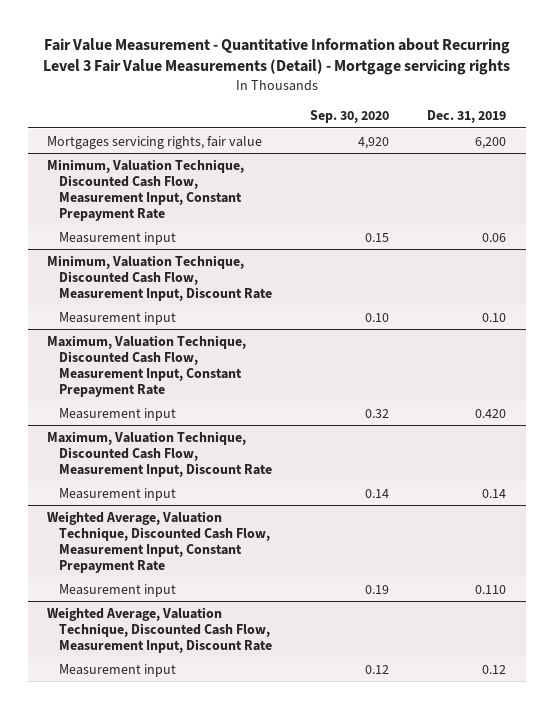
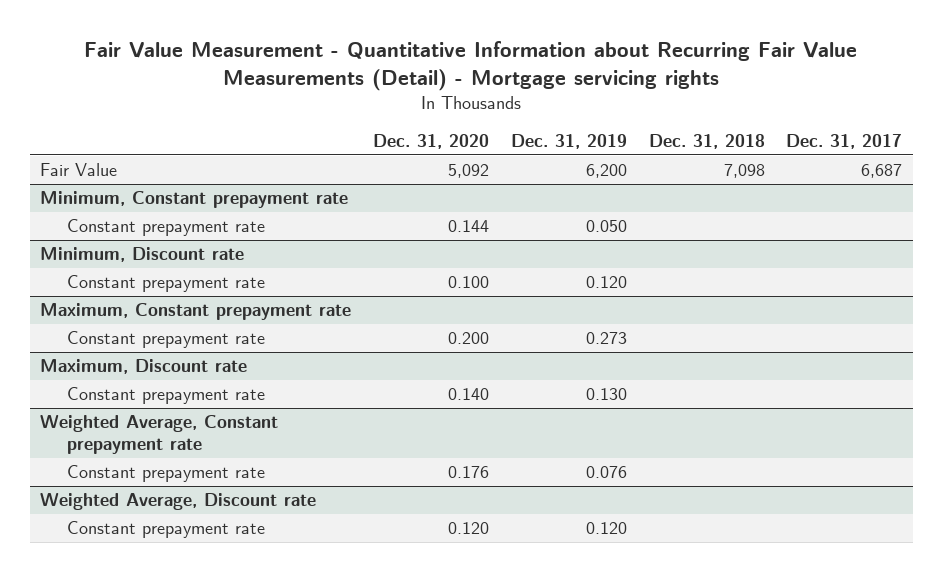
[42,37,510,76] Fair Value Measurement - Quantitative Information about Recurring Level 3 Fair Value Measurements (Detail) - Mortgage servicing rights -> [84,41,858,91] Fair Value Measurement - Quantitative Information about Recurring Fair Value Measurements (Detail) - Mortgage servicing rights
[310,110,390,124] Sep. 30, 2020 -> none
none -> [373,133,490,149] Dec. 31, 2020
none -> [648,133,765,149] Dec. 31, 2018
none -> [786,133,903,149] Dec. 31, 2017
[47,158,245,221] Minimum, Valuation Technique, Discounted Cash Flow, Measurement Input, Constant Prepayment Rate -> none
[58,231,176,245] Measurement input -> none
[47,254,272,301] Minimum, Valuation Technique, Discounted Cash Flow, Measurement Input, Discount Rate -> none
[58,311,176,325] Measurement input -> none
[47,334,247,397] Maximum, Valuation Technique, Discounted Cash Flow, Measurement Input, Constant Prepayment Rate -> none
[58,407,176,421] Measurement input -> none
[47,430,272,477] Maximum, Valuation Technique, Discounted Cash Flow, Measurement Input, Discount Rate -> none
[58,487,176,501] Measurement input -> none
[47,510,270,573] Weighted Average, Valuation Technique, Discounted Cash Flow, Measurement Input, Constant Prepayment Rate -> none
[58,583,176,597] Measurement input -> none
[47,606,272,653] Weighted Average, Valuation Technique, Discounted Cash Flow, Measurement Input, Discount Rate -> none
[58,663,176,677] Measurement input -> none
[47,135,263,149] Mortgages servicing rights, fair value -> [40,163,118,177] Fair Value
none -> [40,191,349,209] Minimum, Constant prepayment rate
none -> [66,219,265,237] Constant prepayment rate
none -> [40,247,245,263] Minimum, Discount rate
none -> [66,275,265,293] Constant prepayment rate
none -> [40,303,352,321] Maximum, Constant prepayment rate
none -> [66,331,265,349] Constant prepayment rate
none -> [40,359,248,375] Maximum, Discount rate
none -> [66,387,265,405] Constant prepayment rate
none -> [40,415,279,455] Weighted Average, Constant prepayment rate
none -> [66,465,265,483] Constant prepayment rate
none -> [40,493,317,511] Weighted Average, Discount rate
none -> [66,521,265,539] Constant prepayment rate

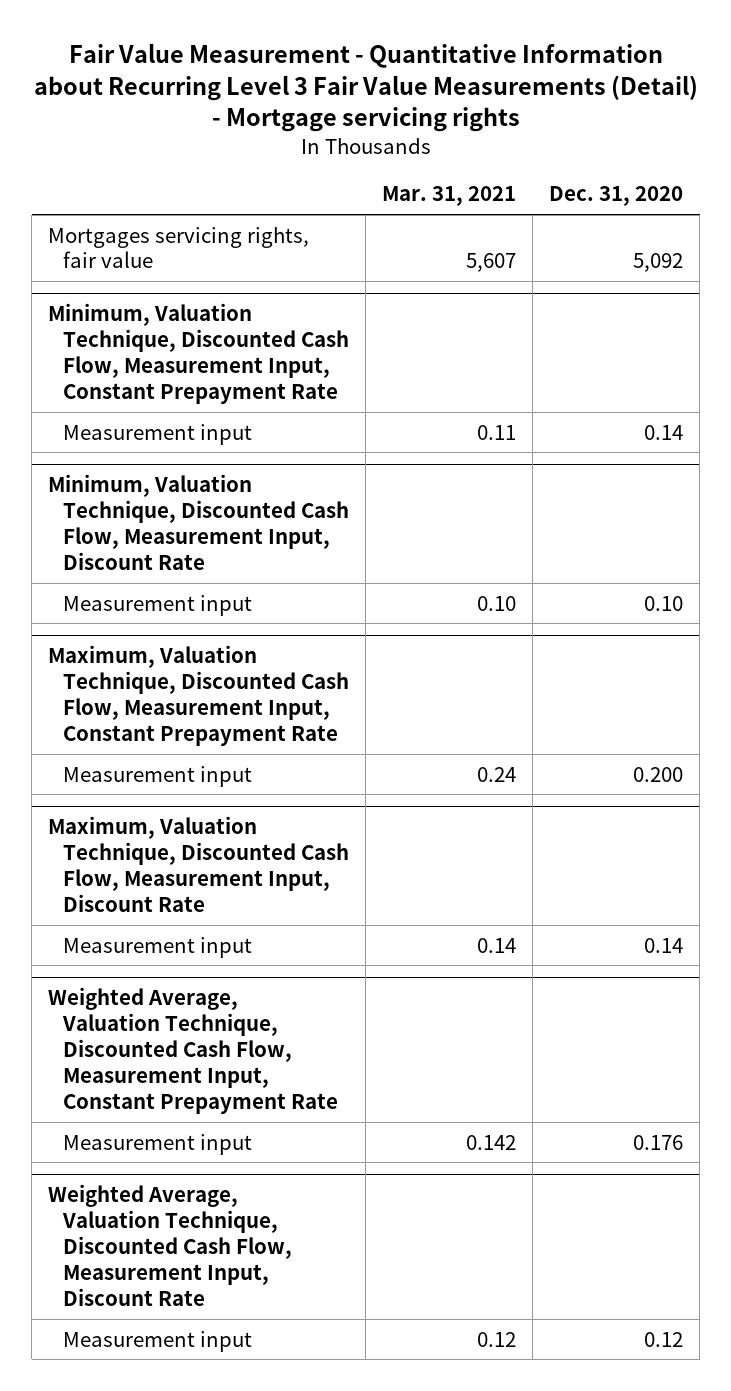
[84,41,858,91] Fair Value Measurement - Quantitative Information about Recurring Fair Value Measurements (Detail) - Mortgage servicing rights -> [33,43,698,133] Fair Value Measurement - Quantitative Information about Recurring Level 3 Fair Value Measurements (Detail) - Mortgage servicing rights
[510,133,627,149] Dec. 31, 2019 -> none
[648,133,765,149] Dec. 31, 2018 -> none
[786,133,903,149] Dec. 31, 2017 -> none
none -> [381,186,516,207] Mar. 31, 2021
[40,191,349,209] Minimum, Constant prepayment rate -> none
[66,219,265,237] Constant prepayment rate -> none
[40,247,245,263] Minimum, Discount rate -> none
[66,275,265,293] Constant prepayment rate -> none
[40,303,352,321] Maximum, Constant prepayment rate -> none
[40,359,248,375] Maximum, Discount rate -> none
[66,387,265,405] Constant prepayment rate -> none
[40,415,279,455] Weighted Average, Constant prepayment rate -> none
[40,493,317,511] Weighted Average, Discount rate -> none
[66,521,265,539] Constant prepayment rate -> none
[40,163,118,177] Fair Value -> [48,226,310,269] Mortgages servicing rights, fair value
none -> [48,303,349,404] Minimum, Valuation Technique, Discounted Cash Flow, Measurement Input, Constant Prepayment Rate
none -> [62,423,252,445] Measurement input
none -> [48,474,349,570] Minimum, Valuation Technique, Discounted Cash Flow, Measurement Input, Discount Rate
none -> [62,594,252,616] Measurement input
none -> [48,645,349,746] Maximum, Valuation Technique, Discounted Cash Flow, Measurement Input, Constant Prepayment Rate
[66,331,265,349] Constant prepayment rate -> [62,765,252,787] Measurement input
none -> [48,816,349,912] Maximum, Valuation Technique, Discounted Cash Flow, Measurement Input, Discount Rate
none -> [62,936,252,958] Measurement input
none -> [48,987,338,1114] Weighted Average, Valuation Technique, Discounted Cash Flow, Measurement Input, Constant Prepayment Rate
[66,465,265,483] Constant prepayment rate -> [62,1133,252,1155] Measurement input
none -> [48,1184,292,1306] Weighted Average, Valuation Technique, Discounted Cash Flow, Measurement Input, Discount Rate
none -> [62,1330,252,1352] Measurement input

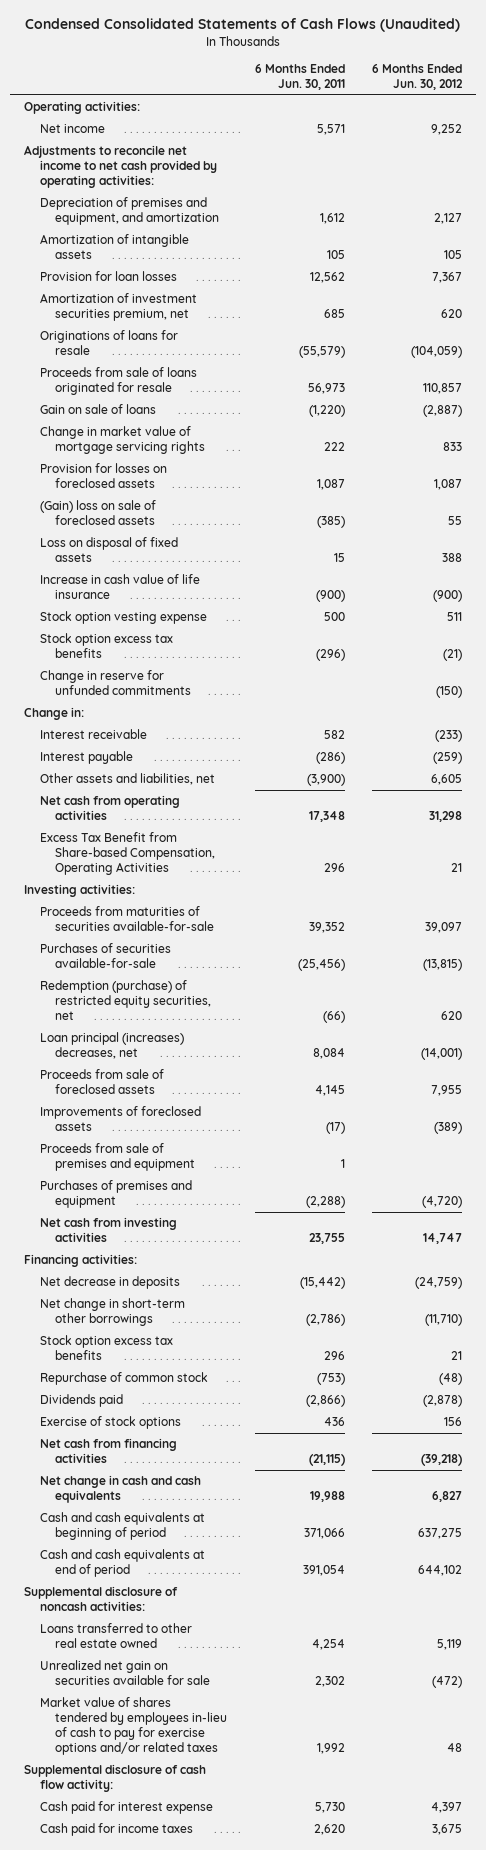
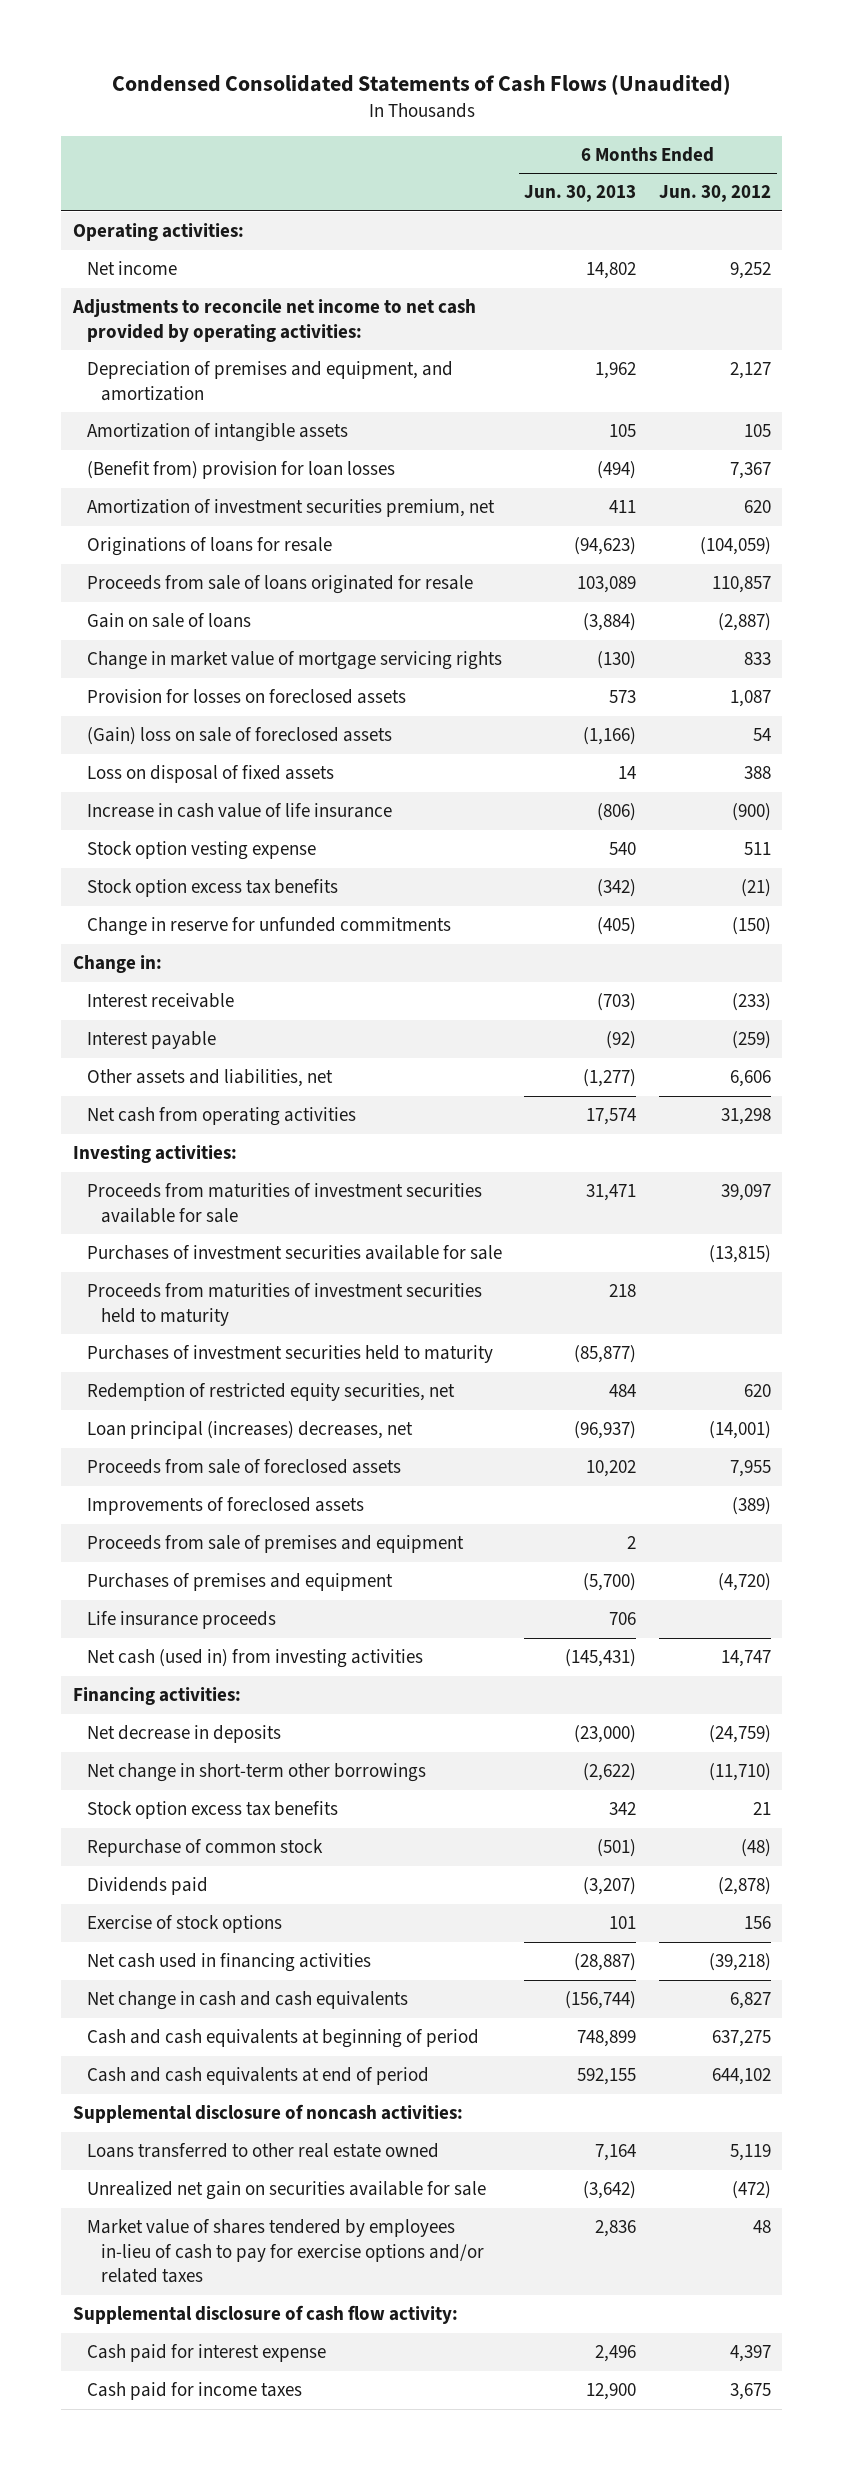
[254,64,345,91] 6 Months Ended Jun. 30, 2011 -> none
none -> [524,185,637,203] Jun. 30, 2013
[39,271,177,282] Provision for loan losses -> [86,461,395,480] (Benefit from) provision for loan losses
[448,516,463,526] 55 -> [752,728,771,742] 54
[431,774,463,786] 6,605 -> [729,1070,771,1088] 6,606
[39,832,216,876] Excess Tax Benefit from Share-based Compensation, Operating Activities -> none
[39,906,215,932] Proceeds from maturities of securities available-for-sale -> [86,1183,482,1223] Proceeds from maturities of investment securities available for sale
[39,943,171,969] Purchases of securities available-for-sale -> [86,1245,502,1261] Purchases of investment securities available for sale
none -> [86,1283,482,1326] Proceeds from maturities of investment securities held to maturity
none -> [86,1345,493,1364] Purchases of investment securities held to maturity
[39,980,212,1021] Redemption (purchase) of restricted equity securities, net -> [86,1383,455,1402] Redemption of restricted equity securities, net
none -> [86,1611,276,1630] Life insurance proceeds
[39,1217,177,1243] Net cash from investing activities -> [86,1649,423,1669] Net cash (used in) from investing activities
[39,1438,177,1464] Net cash from financing activities -> [86,1953,371,1973] Net cash used in financing activities

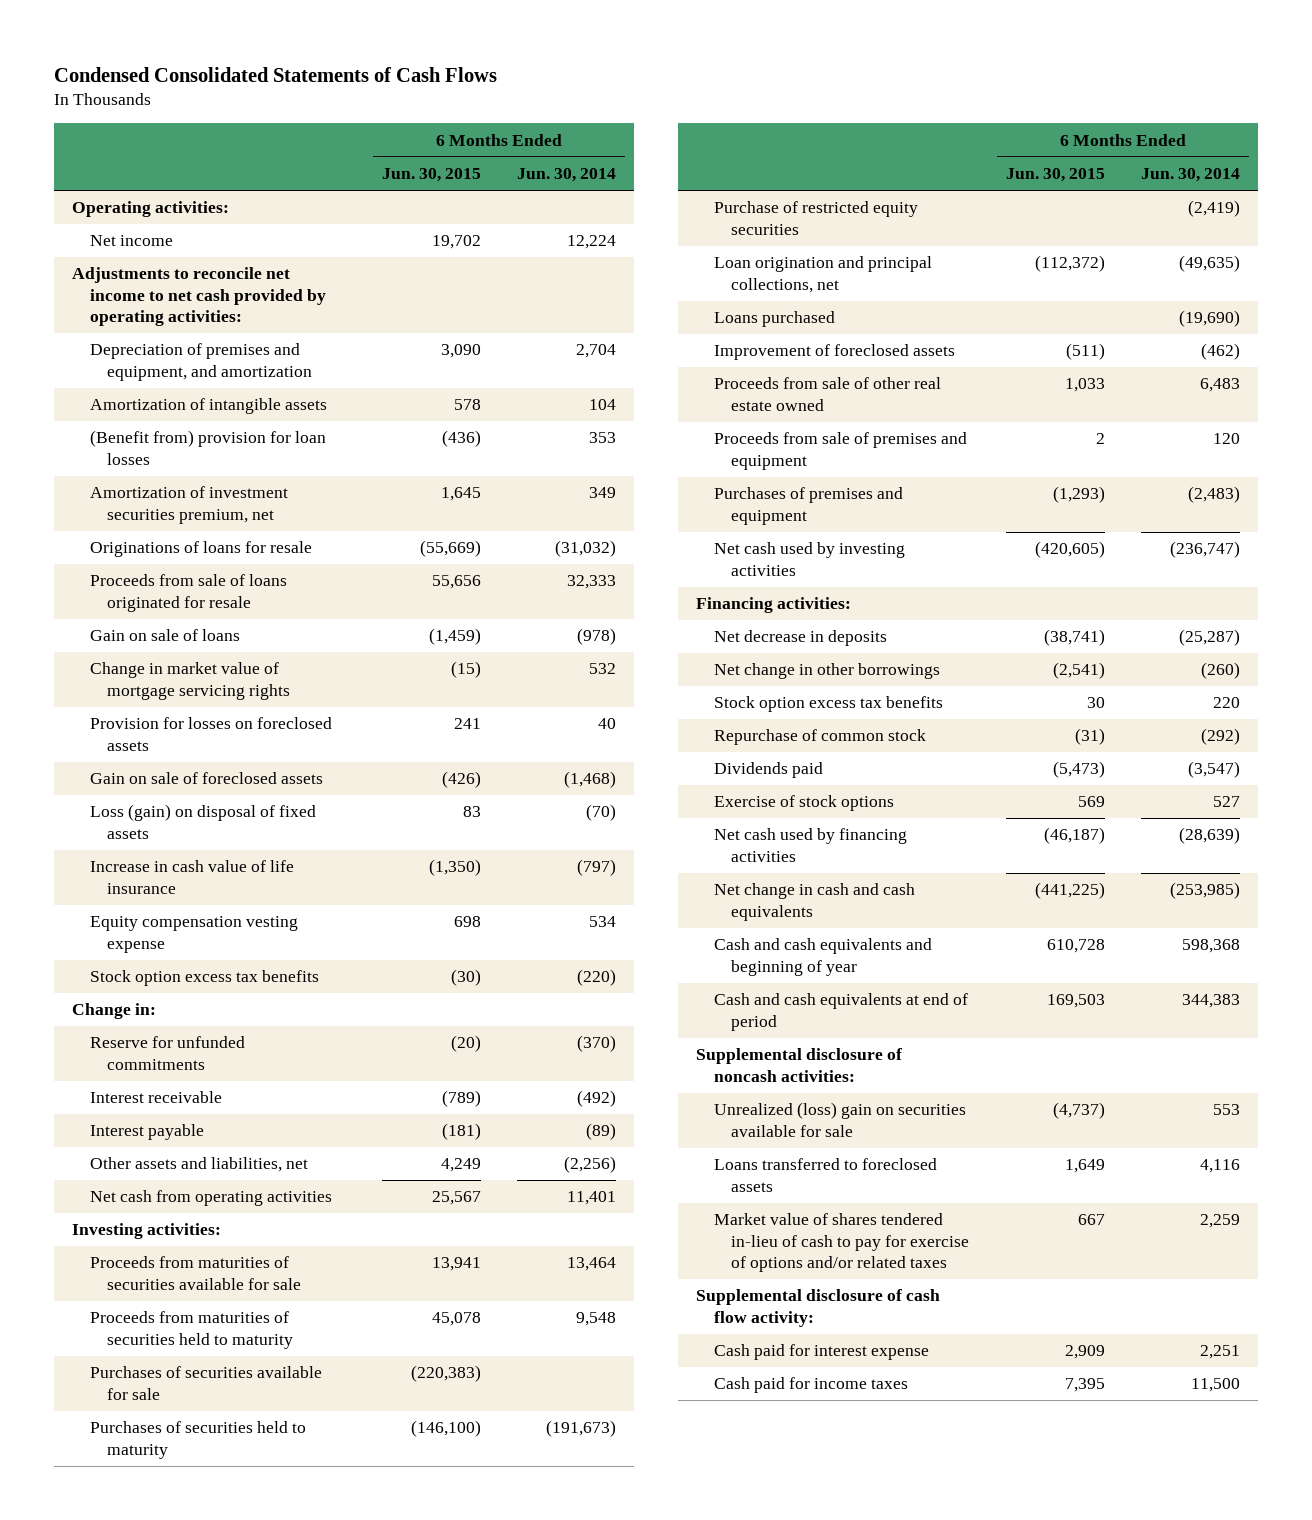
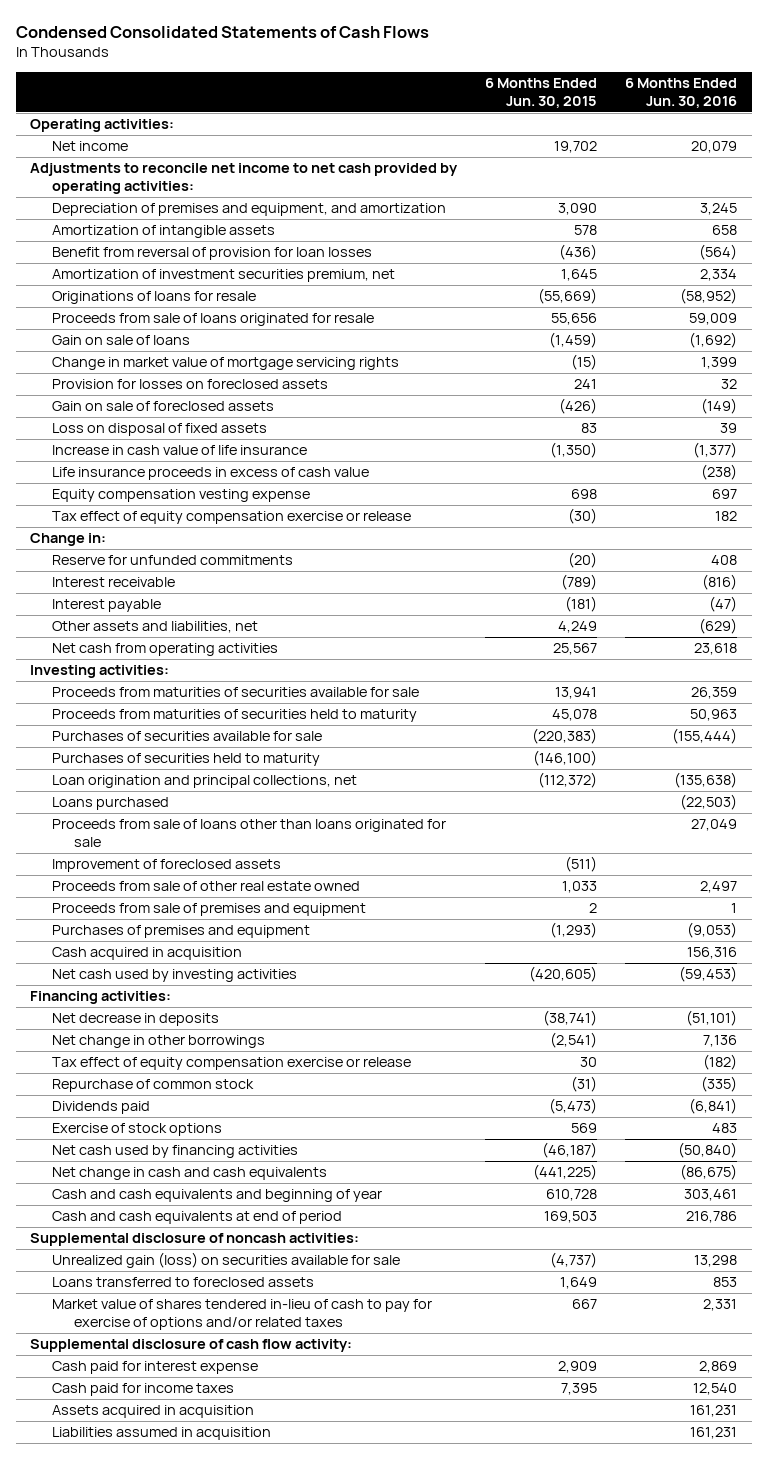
[516,168,616,183] Jun. 30, 2014 -> none
none -> [625,77,738,108] 6 Months Ended Jun. 30, 2016
[89,430,326,465] (Benefit from) provision for loan losses -> [51,247,372,261] Benefit from reversal of provision for loan losses
[89,804,316,839] Loss (gain) on disposal of fixed assets -> [51,423,267,437] Loss on disposal of fixed assets
none -> [51,467,369,481] Life insurance proceeds in excess of cash value
[89,970,319,987] Stock option excess tax benefits -> none
none -> [51,511,411,525] Tax effect of equity compensation exercise or release
[713,201,918,235] Purchase of restricted equity securities -> none
none -> [51,819,446,848] Proceeds from sale of loans other than loans originated for sale
none -> [51,947,242,961] Cash acquired in acquisition
[713,696,943,713] Stock option excess tax benefits -> none
none -> [51,1057,411,1071] Tax effect of equity compensation exercise or release
[713,1102,966,1137] Unrealized (loss) gain on securities available for sale -> [51,1252,400,1269] Unrealized gain (loss) on securities available for sale
none -> [51,1405,254,1419] Assets acquired in acquisition
none -> [51,1427,271,1441] Liabilities assumed in acquisition

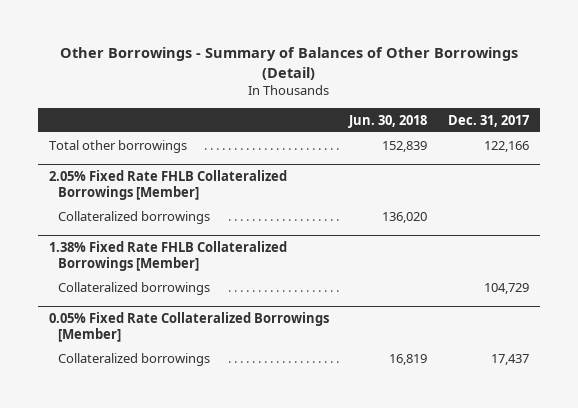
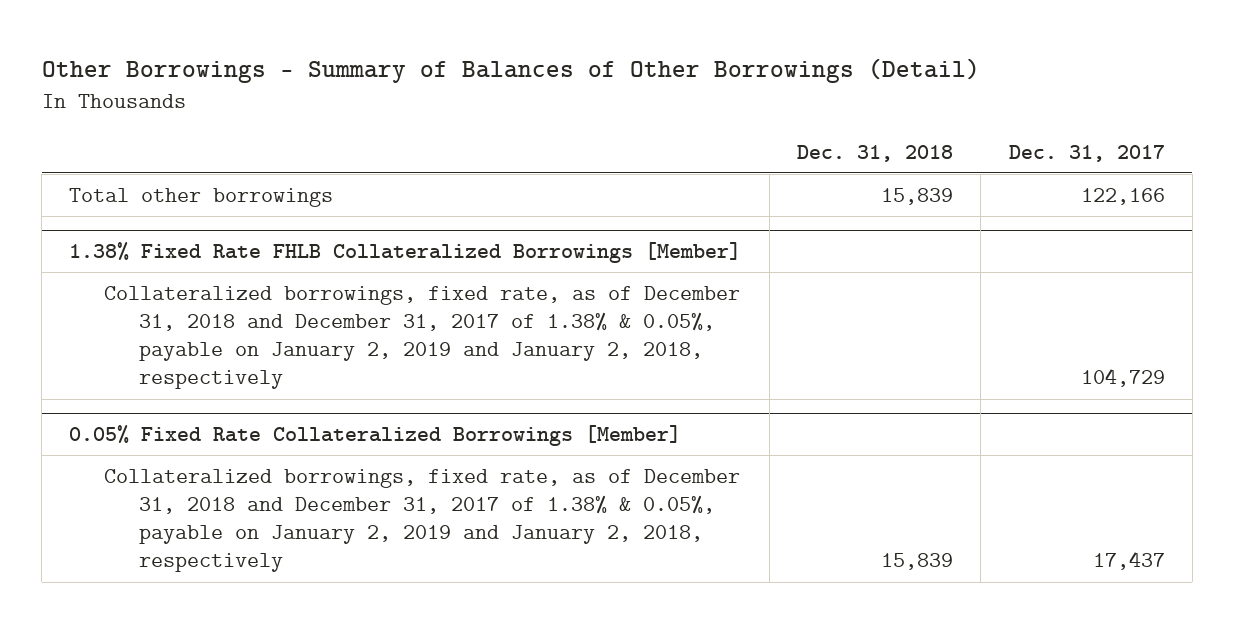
[348,114,428,128] Jun. 30, 2018 -> none
none -> [796,144,953,162] Dec. 31, 2018
[48,170,287,200] 2.05% Fixed Rate FHLB Collateralized Borrowings [Member] -> none
[57,210,210,224] Collateralized borrowings -> none
[57,281,210,295] Collateralized borrowings -> [104,286,741,390] Collateralized borrowings, fixed rate, as of December 31, 2018 and December 31, 2017 of 1.38% & 0.05%, payable on January 2, 2019 and January 2, 2018, respectively
[57,352,210,366] Collateralized borrowings -> [104,469,741,573] Collateralized borrowings, fixed rate, as of December 31, 2018 and December 31, 2017 of 1.38% & 0.05%, payable on January 2, 2019 and January 2, 2018, respectively

